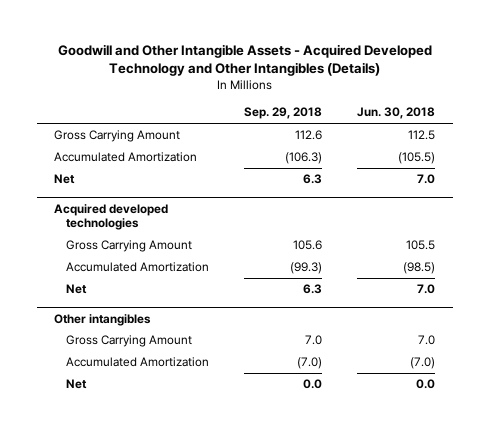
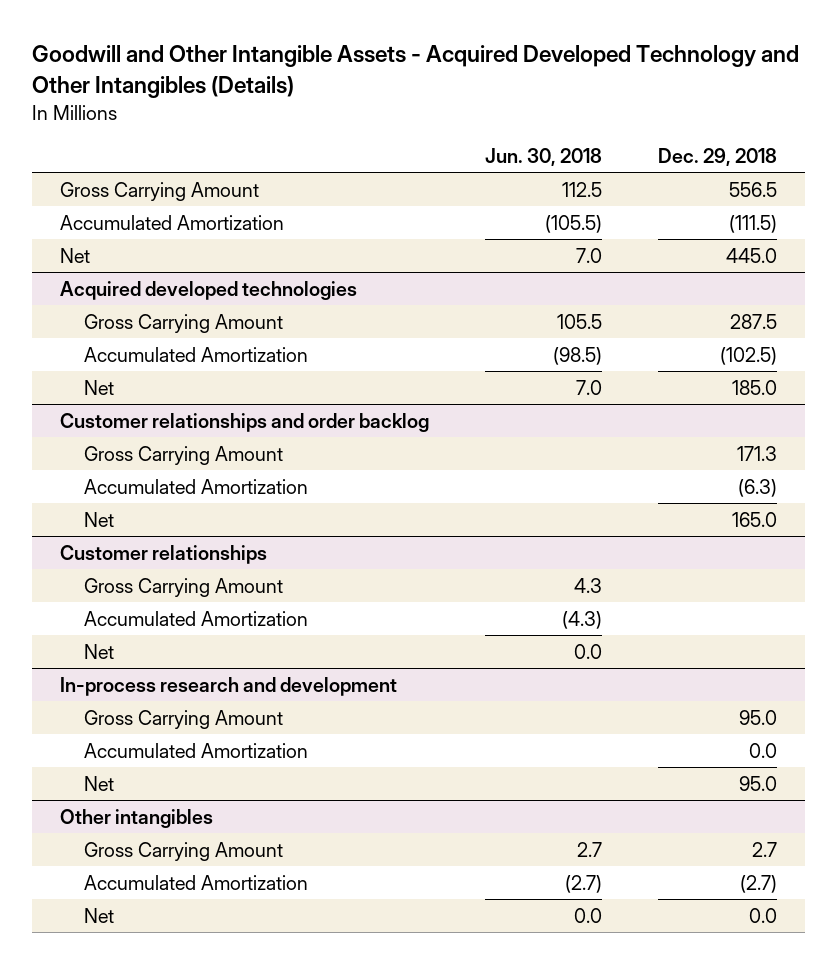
[244,107,323,120] Sep. 29, 2018 -> none
none -> [657,148,777,167] Dec. 29, 2018
none -> [59,412,429,432] Customer relationships and order backlog
none -> [83,445,283,465] Gross Carrying Amount
none -> [83,478,308,494] Accumulated Amortization
none -> [83,511,114,527] Net
none -> [59,544,267,564] Customer relationships
none -> [83,577,283,597] Gross Carrying Amount
none -> [83,610,308,626] Accumulated Amortization
none -> [83,643,114,659] Net
none -> [59,676,397,696] In-process research and development
none -> [83,709,283,729] Gross Carrying Amount
none -> [83,742,308,758] Accumulated Amortization
none -> [83,775,114,791] Net
[418,335,436,346] 7.0 -> [576,841,602,857] 2.7
[410,357,436,370] (7.0) -> [564,874,602,893] (2.7)

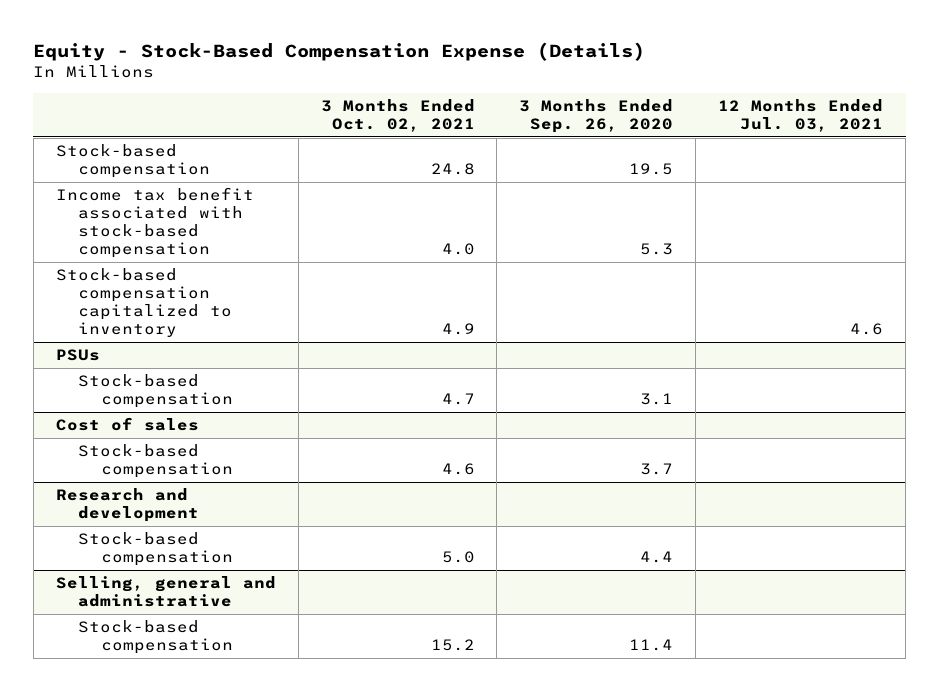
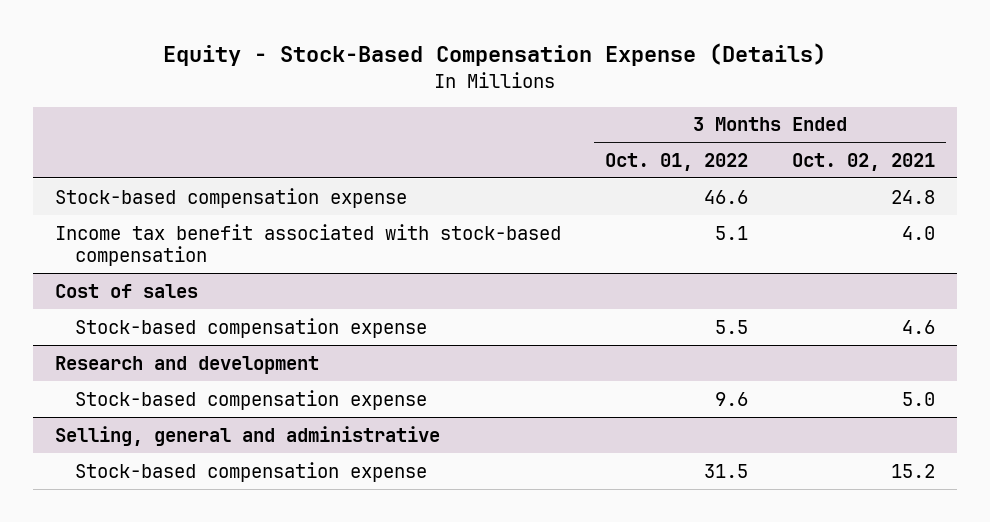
[519,98,674,133] 3 Months Ended Sep. 26, 2020 -> none
[718,98,884,132] 12 Months Ended Jul. 03, 2021 -> none
none -> [604,152,748,171] Oct. 01, 2022
[55,144,211,179] Stock-based compensation -> [54,187,407,208] Stock-based compensation expense
[55,268,233,338] Stock-based compensation capitalized to inventory -> none
[55,349,100,362] PSUs -> none
[78,374,233,409] Stock-based compensation -> none
[78,444,233,479] Stock-based compensation -> [75,317,428,338] Stock-based compensation expense
[78,532,233,567] Stock-based compensation -> [75,389,428,410] Stock-based compensation expense
[78,620,233,655] Stock-based compensation -> [75,461,428,482] Stock-based compensation expense

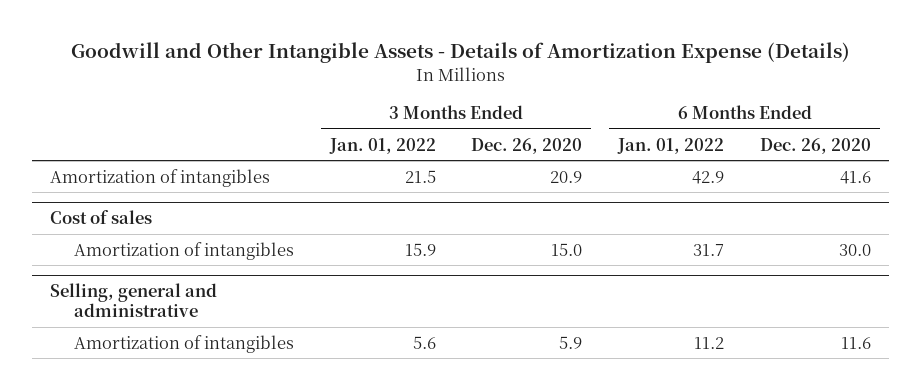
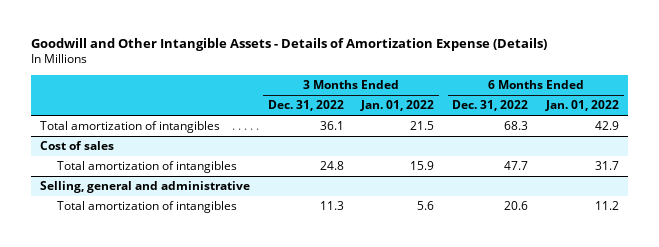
[471,137,583,154] Dec. 26, 2020 -> none
[760,137,872,154] Dec. 26, 2020 -> none
none -> [267,100,344,112] Dec. 31, 2022
none -> [452,100,529,112] Dec. 31, 2022
[49,168,270,187] Amortization of intangibles -> [39,121,220,134] Total amortization of intangibles
[73,241,294,260] Amortization of intangibles -> [56,161,237,174] Total amortization of intangibles
[73,334,294,353] Amortization of intangibles -> [56,201,237,214] Total amortization of intangibles

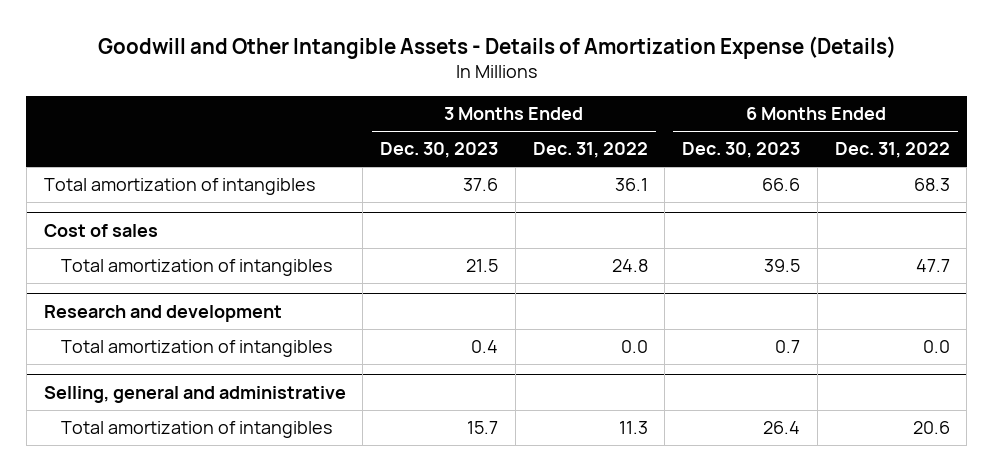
[360,100,435,112] Jan. 01, 2022 -> none
[545,100,620,112] Jan. 01, 2022 -> none
none -> [380,142,499,159] Dec. 30, 2023
none -> [682,142,801,159] Dec. 30, 2023
none -> [43,304,282,322] Research and development
none -> [60,340,332,358] Total amortization of intangibles

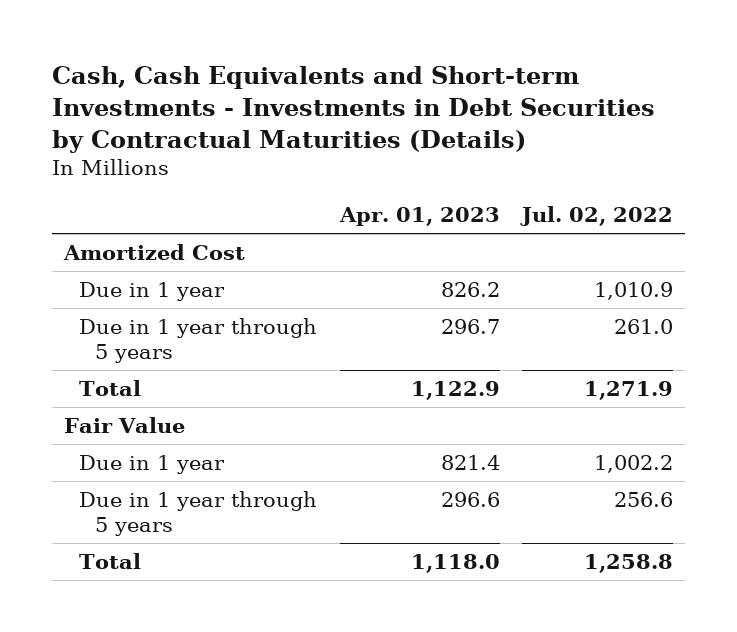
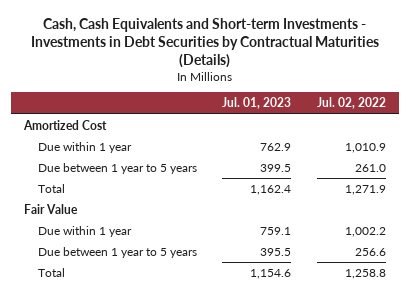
[338,206,500,226] Apr. 01, 2023 -> none
none -> [222,97,292,110] Jul. 01, 2023
[79,282,226,302] Due in 1 year -> [37,141,132,153] Due within 1 year
[79,318,318,363] Due in 1 year through 5 years -> [37,162,197,174] Due between 1 year to 5 years
[79,455,226,475] Due in 1 year -> [37,225,132,237] Due within 1 year
[79,491,318,536] Due in 1 year through 5 years -> [37,246,197,258] Due between 1 year to 5 years

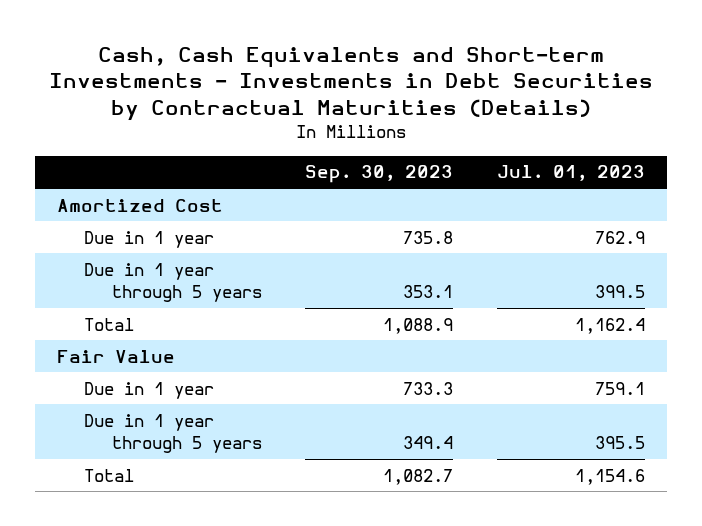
[316,97,386,110] Jul. 02, 2022 -> none
none -> [305,165,454,184] Sep. 30, 2023
[37,141,132,153] Due within 1 year -> [84,230,215,248] Due in 1 year
[37,162,197,174] Due between 1 year to 5 years -> [84,262,262,303] Due in 1 year through 5 years
[37,225,132,237] Due within 1 year -> [84,381,215,399] Due in 1 year
[37,246,197,258] Due between 1 year to 5 years -> [84,413,262,454] Due in 1 year through 5 years

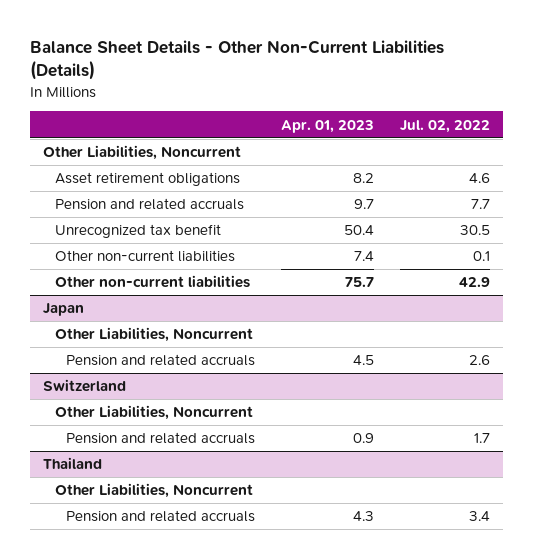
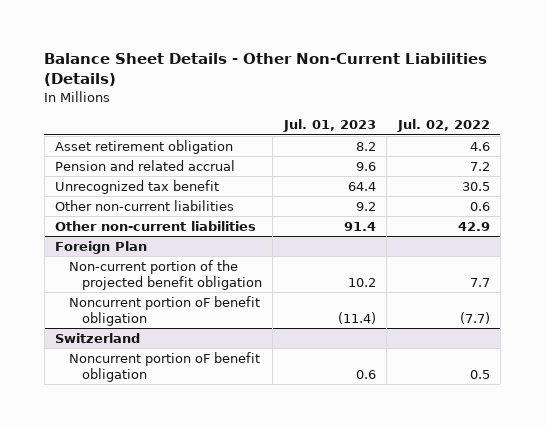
[281,119,375,133] Apr. 01, 2023 -> none
none -> [282,119,376,133] Jul. 01, 2023
[42,145,241,161] Other Liabilities, Noncurrent -> none
[54,172,240,187] Asset retirement obligations -> [55,139,234,154] Asset retirement obligation
[54,198,244,211] Pension and related accruals -> [55,159,236,171] Pension and related accrual
[470,199,490,210] 7.7 -> [469,161,490,171] 7.2
[472,251,490,262] 0.1 -> [469,201,490,211] 0.6
[42,303,84,317] Japan -> none
[54,327,253,343] Other Liabilities, Noncurrent -> none
[66,354,256,367] Pension and related accruals -> none
none -> [55,240,148,254] Foreign Plan
none -> [68,259,263,291] Non-current portion of the projected benefit obligation
none -> [68,295,260,327] Noncurrent portion oF benefit obligation
[54,405,253,421] Other Liabilities, Noncurrent -> none
[66,432,256,445] Pension and related accruals -> none
[42,457,102,470] Thailand -> none
[54,483,253,499] Other Liabilities, Noncurrent -> none
[66,510,256,523] Pension and related accruals -> none
none -> [68,351,260,383] Noncurrent portion oF benefit obligation

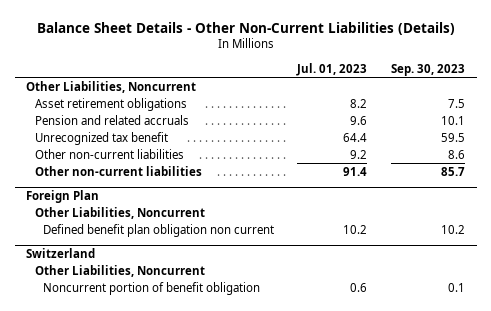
[396,119,490,133] Jul. 02, 2022 -> none
none -> [390,63,465,76] Sep. 30, 2023
none -> [26,80,197,93] Other Liabilities, Noncurrent
[55,139,234,154] Asset retirement obligation -> [34,97,187,111] Asset retirement obligations
[55,159,236,171] Pension and related accrual -> [34,114,189,125] Pension and related accruals
[68,295,260,327] Noncurrent portion oF benefit obligation -> none
none -> [34,206,205,219] Other Liabilities, Noncurrent
[68,259,263,291] Non-current portion of the projected benefit obligation -> [42,223,274,237] Defined benefit plan obligation non current
none -> [34,264,205,277] Other Liabilities, Noncurrent
[68,351,260,383] Noncurrent portion oF benefit obligation -> [42,281,260,295] Noncurrent portion of benefit obligation

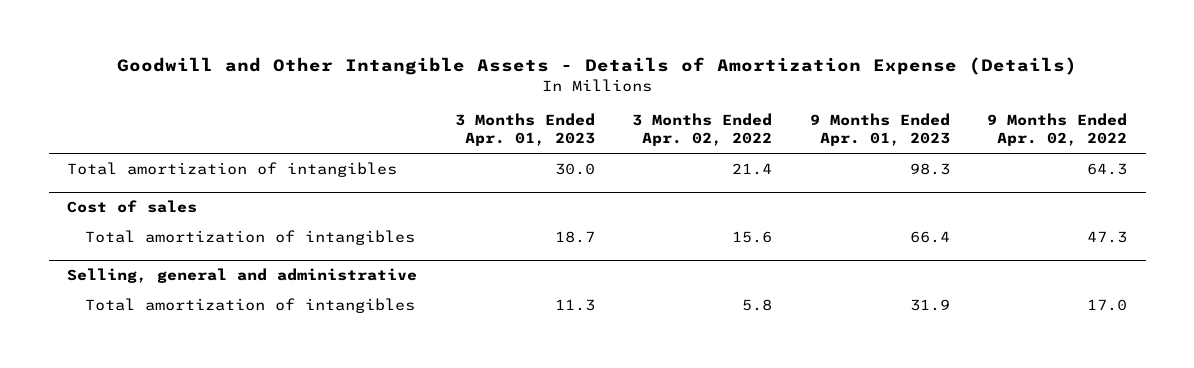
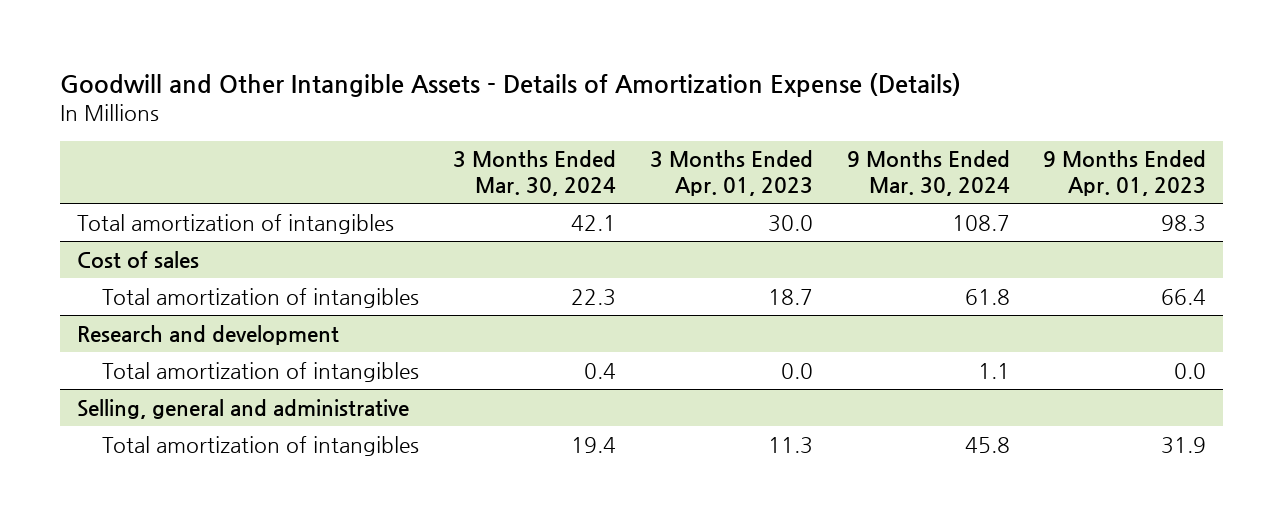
[632,112,773,147] 3 Months Ended Apr. 02, 2022 -> none
[987,112,1128,147] 9 Months Ended Apr. 02, 2022 -> none
none -> [453,150,617,196] 3 Months Ended Mar. 30, 2024
none -> [846,150,1010,196] 9 Months Ended Mar. 30, 2024
none -> [76,324,339,345] Research and development
none -> [102,361,420,382] Total amortization of intangibles

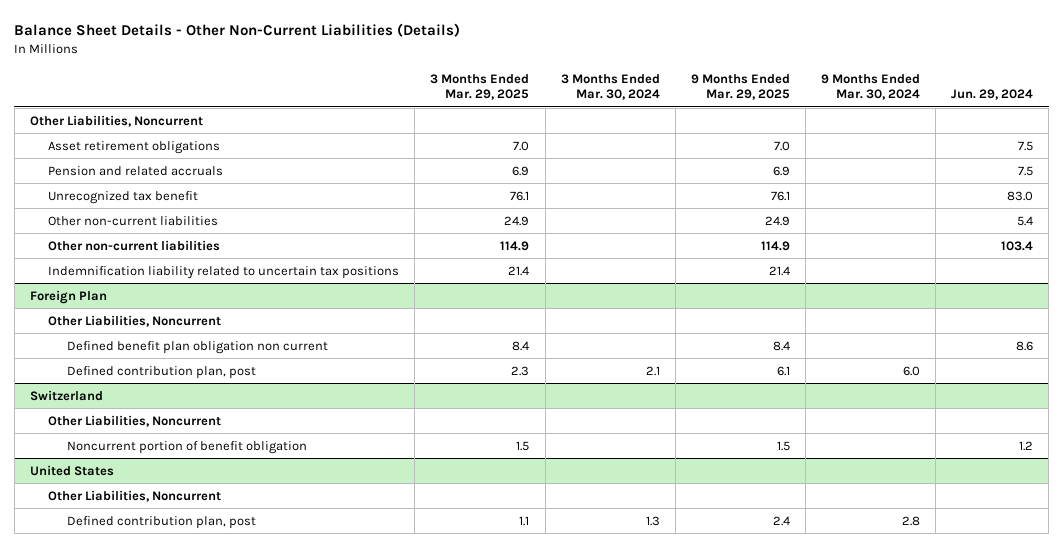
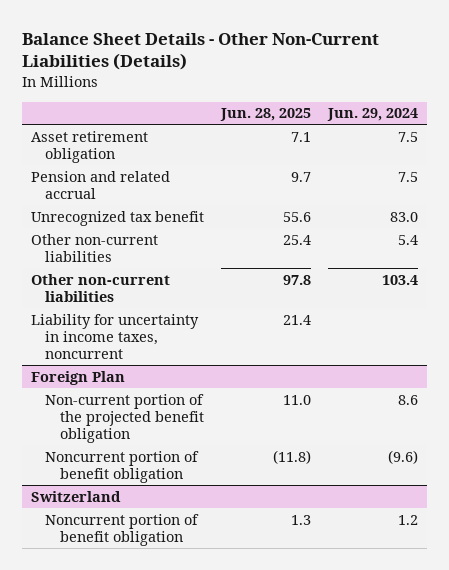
[430,73,530,101] 3 Months Ended Mar. 29, 2025 -> none
[560,73,660,101] 3 Months Ended Mar. 30, 2024 -> none
[690,73,790,101] 9 Months Ended Mar. 29, 2025 -> none
[821,73,921,101] 9 Months Ended Mar. 30, 2024 -> none
none -> [220,108,312,122] Jun. 28, 2025
[29,114,203,127] Other Liabilities, Noncurrent -> none
[48,140,221,154] Asset retirement obligations -> [30,130,148,163] Asset retirement obligation
[48,165,224,176] Pension and related accruals -> [30,170,170,199] Pension and related accrual
[48,265,400,279] Indemnification liability related to uncertain tax positions -> [30,313,199,360] Liability for uncertainty in income taxes, noncurrent
[48,314,222,327] Other Liabilities, Noncurrent -> none
[66,365,256,379] Defined contribution plan, post -> none
[66,340,328,354] Defined benefit plan obligation non current -> [45,393,205,444] Non-current portion of the projected benefit obligation
none -> [45,450,200,483] Noncurrent portion of benefit obligation
[48,414,222,427] Other Liabilities, Noncurrent -> none
[29,464,114,476] United States -> none
[48,489,222,502] Other Liabilities, Noncurrent -> none
[66,515,256,529] Defined contribution plan, post -> none

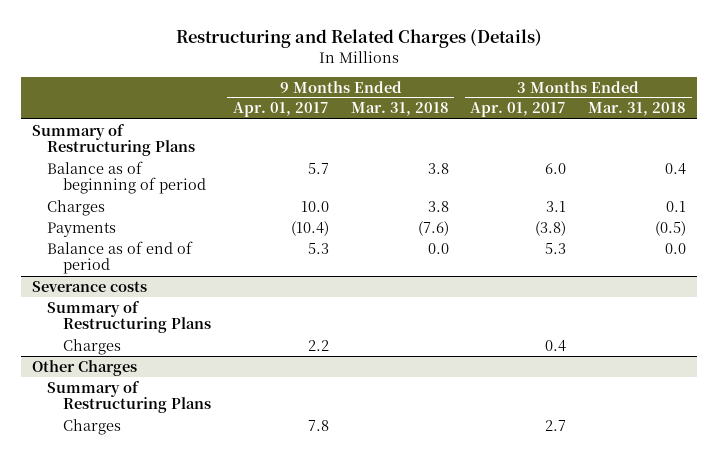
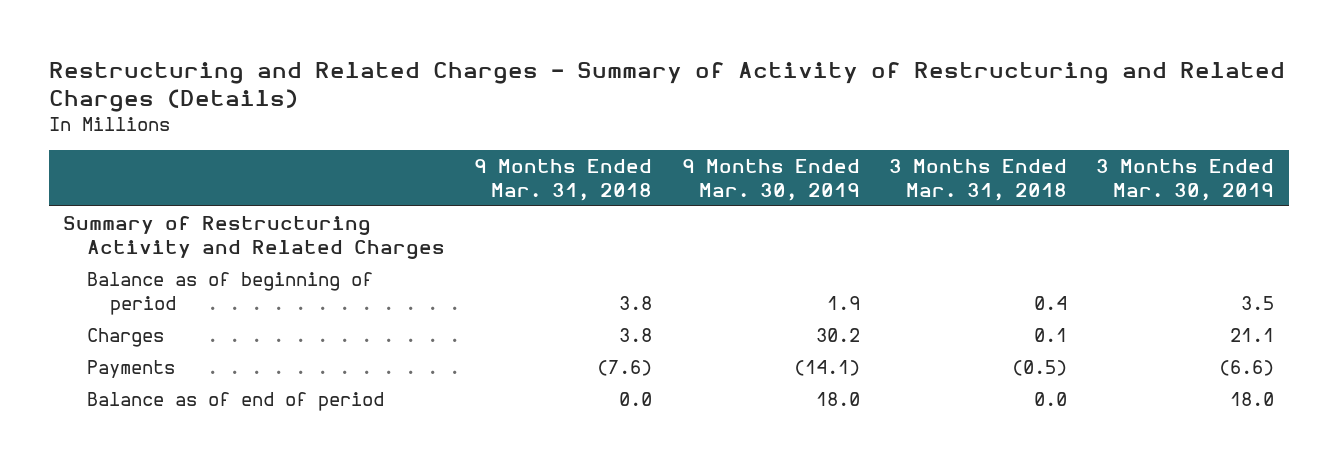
[176,29,543,49] Restructuring and Related Charges (Details) -> [48,61,1285,113] Restructuring and Related Charges - Summary of Activity of Restructuring and Related Charges (Details)
[232,102,329,118] Apr. 01, 2017 -> none
[470,102,567,118] Apr. 01, 2017 -> none
none -> [681,158,860,201] 9 Months Ended Mar. 30, 2019
none -> [1096,158,1275,201] 3 Months Ended Mar. 30, 2019
[32,123,196,157] Summary of Restructuring Plans -> [63,215,445,259] Summary of Restructuring Activity and Related Charges
[32,280,148,292] Severance costs -> none
[47,300,211,334] Summary of Restructuring Plans -> none
[62,338,121,355] Charges -> none
[32,359,138,376] Other Charges -> none
[47,380,211,414] Summary of Restructuring Plans -> none
[62,418,121,435] Charges -> none

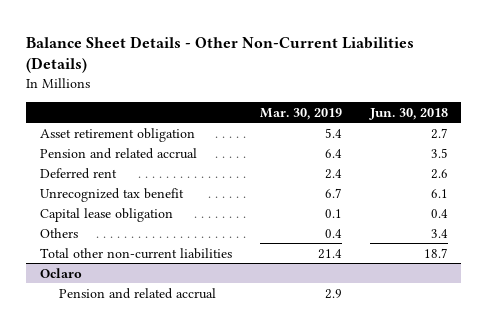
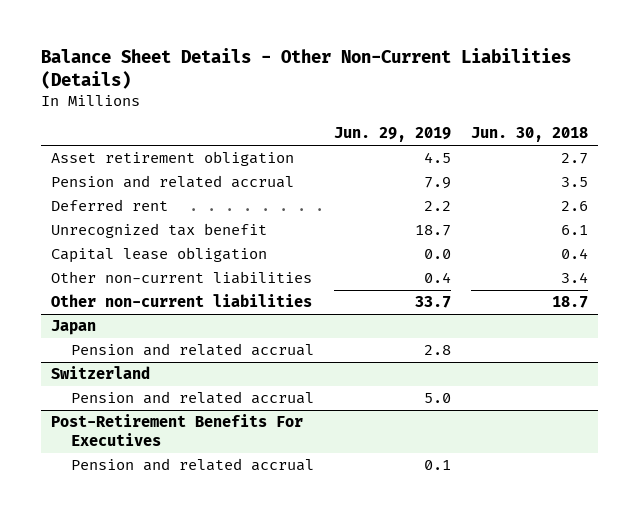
[259,107,342,120] Mar. 30, 2019 -> none
none -> [333,127,451,143] Jun. 29, 2019
[40,267,83,278] Oclaro -> none
[40,227,79,238] Others -> [50,271,312,285] Other non-current liabilities
[40,247,233,259] Total other non-current liabilities -> [50,294,312,308] Other non-current liabilities
none -> [50,320,96,336] Japan
none -> [50,366,150,380] Switzerland
none -> [70,391,314,405] Pension and related accrual
none -> [50,414,303,447] Post-Retirement Benefits For Executives
none -> [70,458,314,472] Pension and related accrual

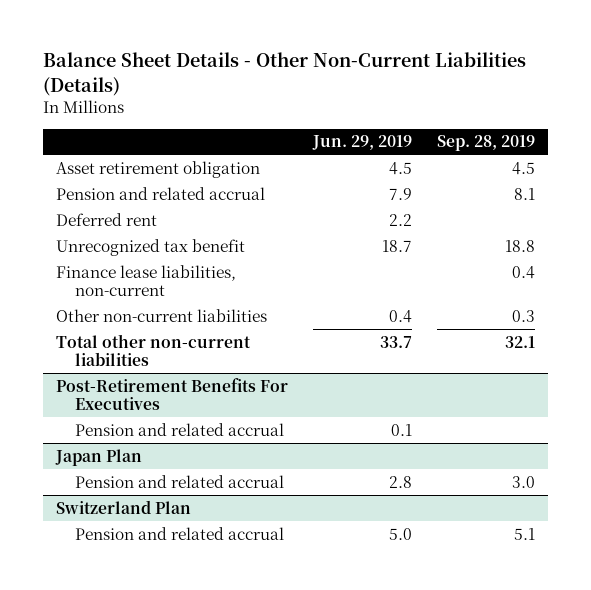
[471,127,589,143] Jun. 30, 2018 -> none
none -> [436,135,535,152] Sep. 28, 2019
[50,247,267,264] Capital lease obligation -> none
none -> [55,264,236,296] Finance lease liabilities, non-current
[50,320,96,336] Japan -> none
[70,343,314,357] Pension and related accrual -> none
[50,366,150,380] Switzerland -> none
[70,391,314,405] Pension and related accrual -> none
[50,294,312,308] Other non-current liabilities -> [55,333,251,366] Total other non-current liabilities
none -> [54,448,142,466] Japan Plan
none -> [75,474,285,488] Pension and related accrual
none -> [55,499,191,514] Switzerland Plan
none -> [75,526,285,540] Pension and related accrual

